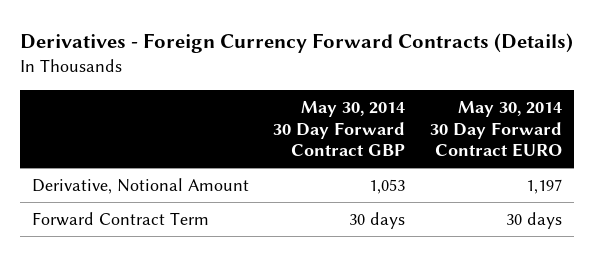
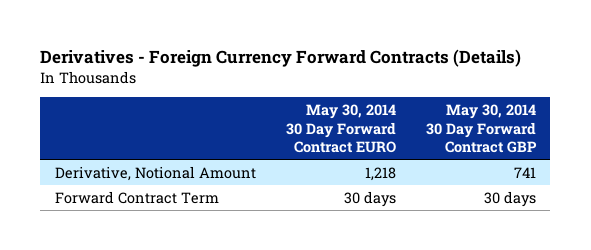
[369,178,406,194] 1,053 -> [513,166,536,178] 741
[525,178,562,194] 1,197 -> [364,166,396,181] 1,218

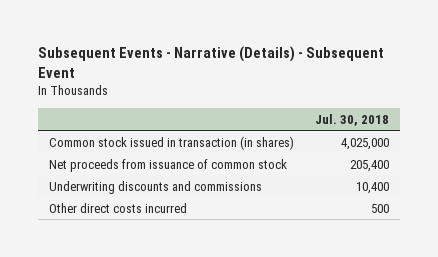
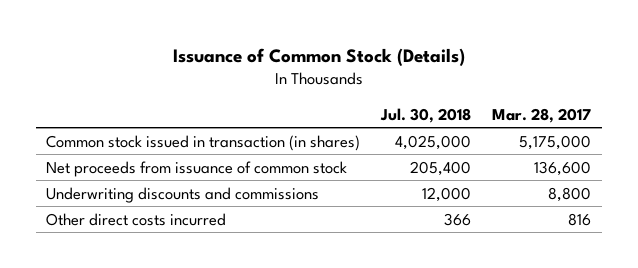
[38,45,385,78] Subsequent Events - Narrative (Details) - Subsequent Event -> [172,47,465,66] Issuance of Common Stock (Details)
none -> [492,107,592,123] Mar. 28, 2017
[356,181,390,194] 10,400 -> [422,186,472,202] 12,000
[371,203,390,213] 500 -> [444,212,472,226] 366

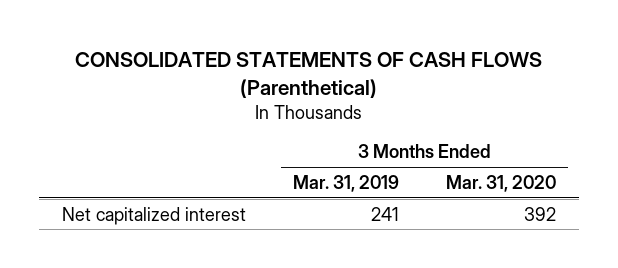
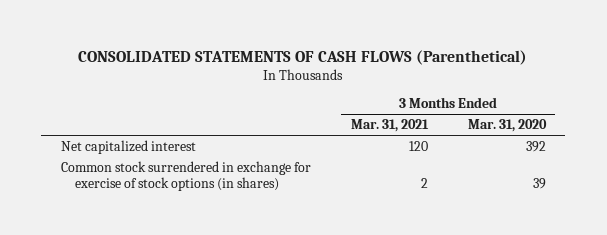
[293,174,400,192] Mar. 31, 2019 -> none
none -> [350,119,429,133] Mar. 31, 2021
none -> [61,161,312,192] Common stock surrendered in exchange for exercise of stock options (in shares)

